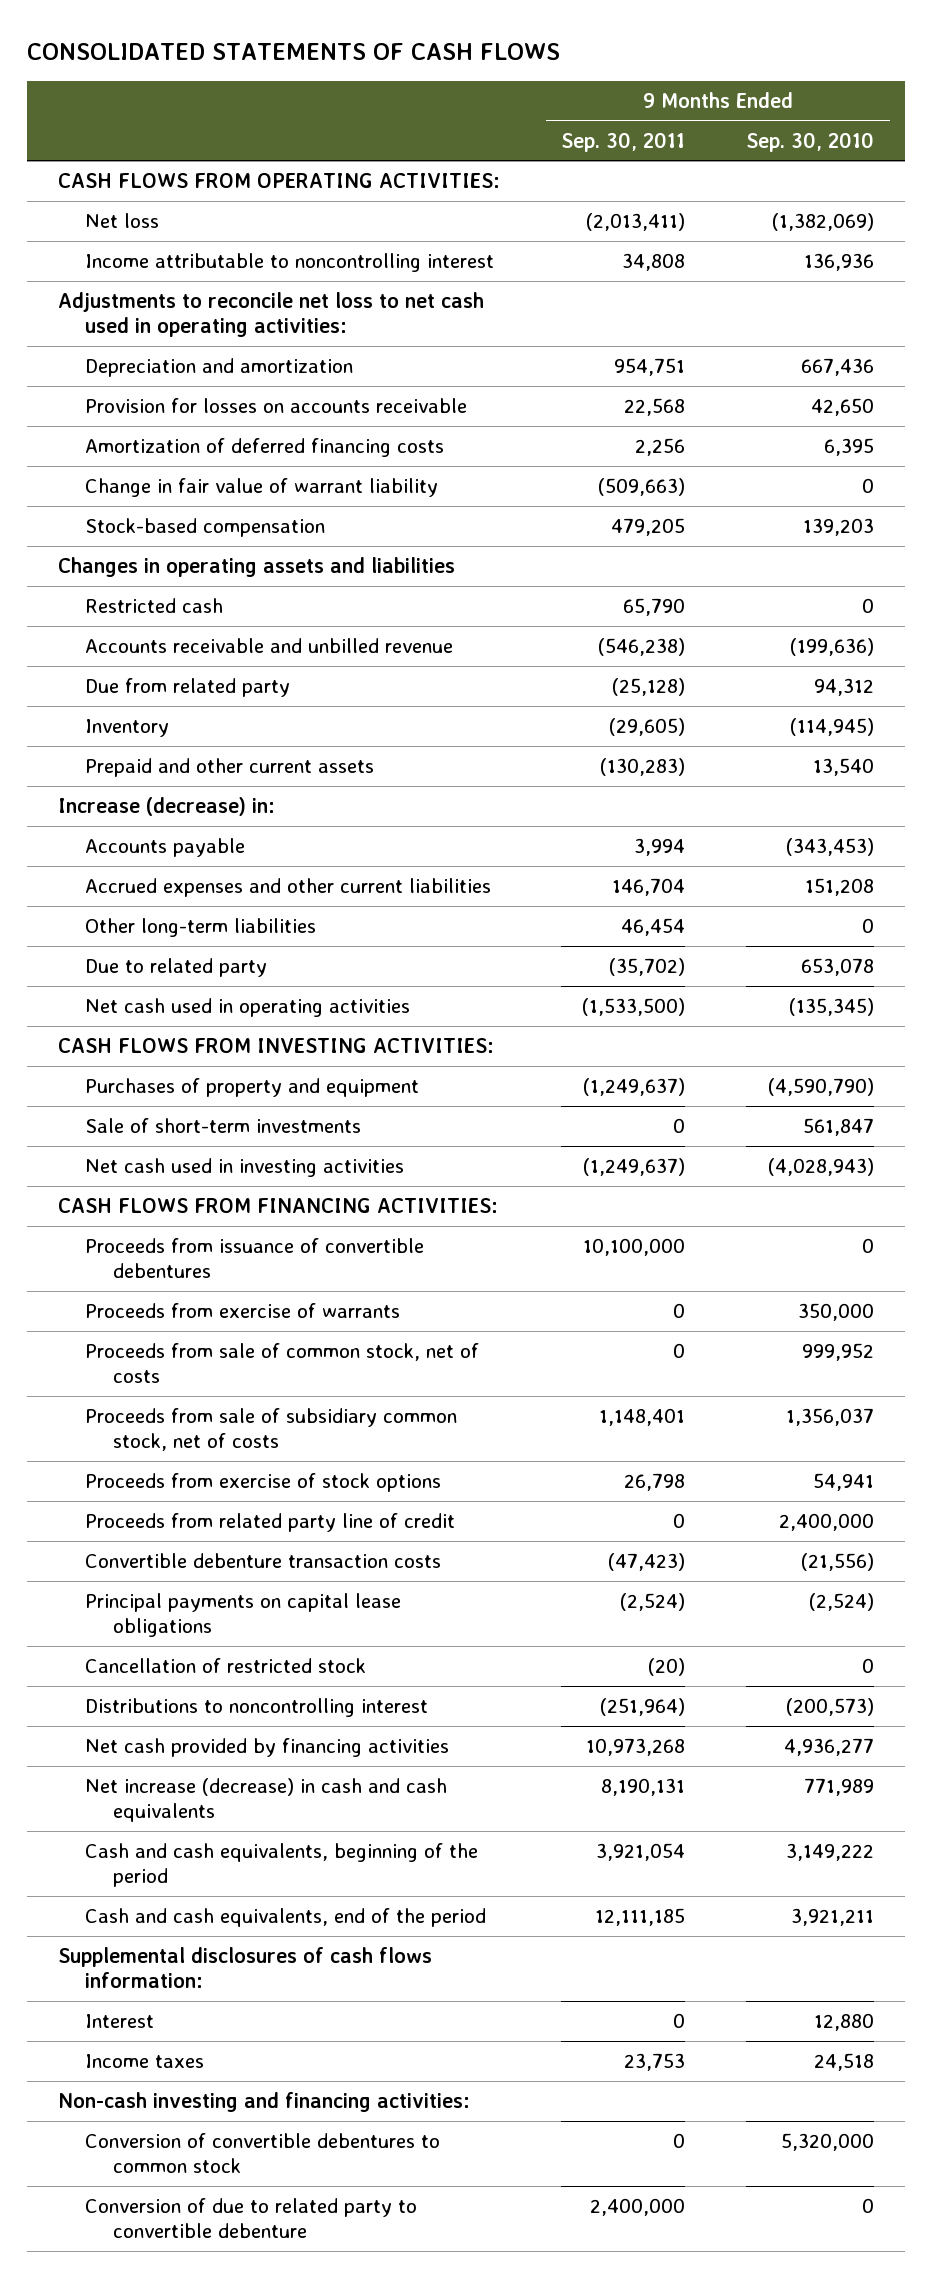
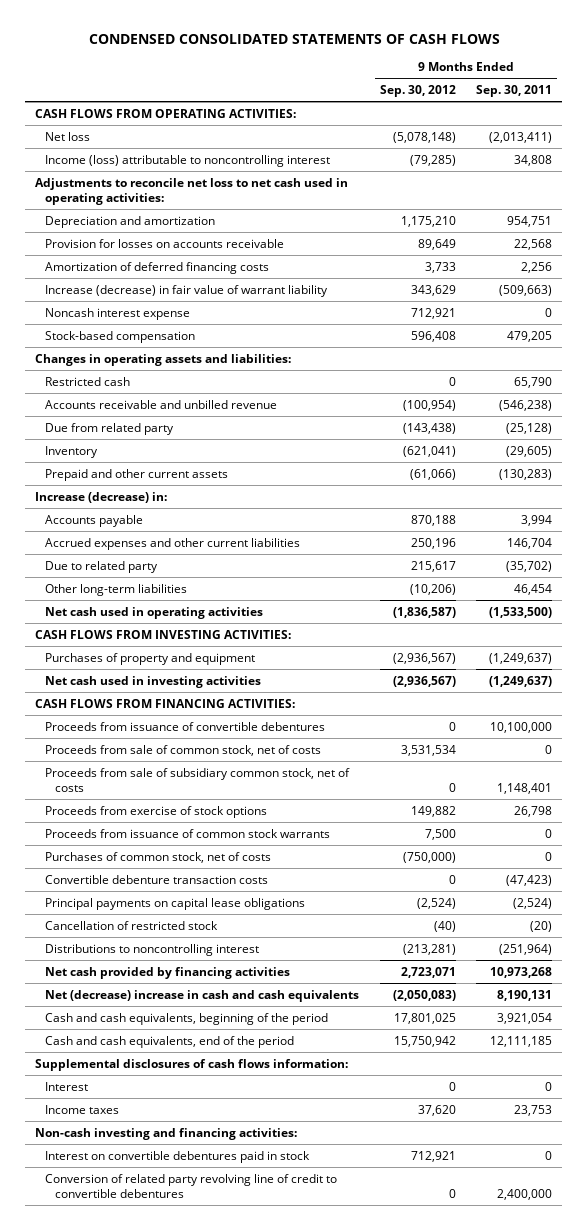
[26,42,560,60] CONSOLIDATED STATEMENTS OF CASH FLOWS -> [88,33,500,44] CONDENSED CONSOLIDATED STATEMENTS OF CASH FLOWS
[746,131,875,152] Sep. 30, 2010 -> none
none -> [379,85,456,98] Sep. 30, 2012
[85,253,495,273] Income attributable to noncontrolling interest -> [45,154,331,167] Income (loss) attributable to noncontrolling interest
[85,478,439,498] Change in fair value of warrant liability -> [45,284,329,297] Increase (decrease) in fair value of warrant liability
none -> [45,307,191,320] Noncash interest expense
[57,557,455,578] Changes in operating assets and liabilities -> [35,353,292,366] Changes in operating assets and liabilities:
[85,918,317,938] Other long-term liabilities -> [45,583,188,596] Other long-term liabilities
[85,1118,362,1134] Sale of short-term investments -> none
[85,1303,401,1319] Proceeds from exercise of warrants -> none
[85,1513,456,1533] Proceeds from related party line of credit -> none
none -> [45,828,331,838] Proceeds from issuance of common stock warrants
none -> [45,851,272,863] Purchases of common stock, net of costs
[85,1778,448,1822] Net increase (decrease) in cash and cash equivalents -> [45,989,360,1002] Net (decrease) increase in cash and cash equivalents
[85,2133,441,2173] Conversion of convertible debentures to common stock -> [45,1150,311,1163] Interest on convertible debentures paid in stock
[85,2198,418,2238] Conversion of due to related party to convertible debenture -> [45,1173,338,1198] Conversion of related party revolving line of credit to convertible debentures

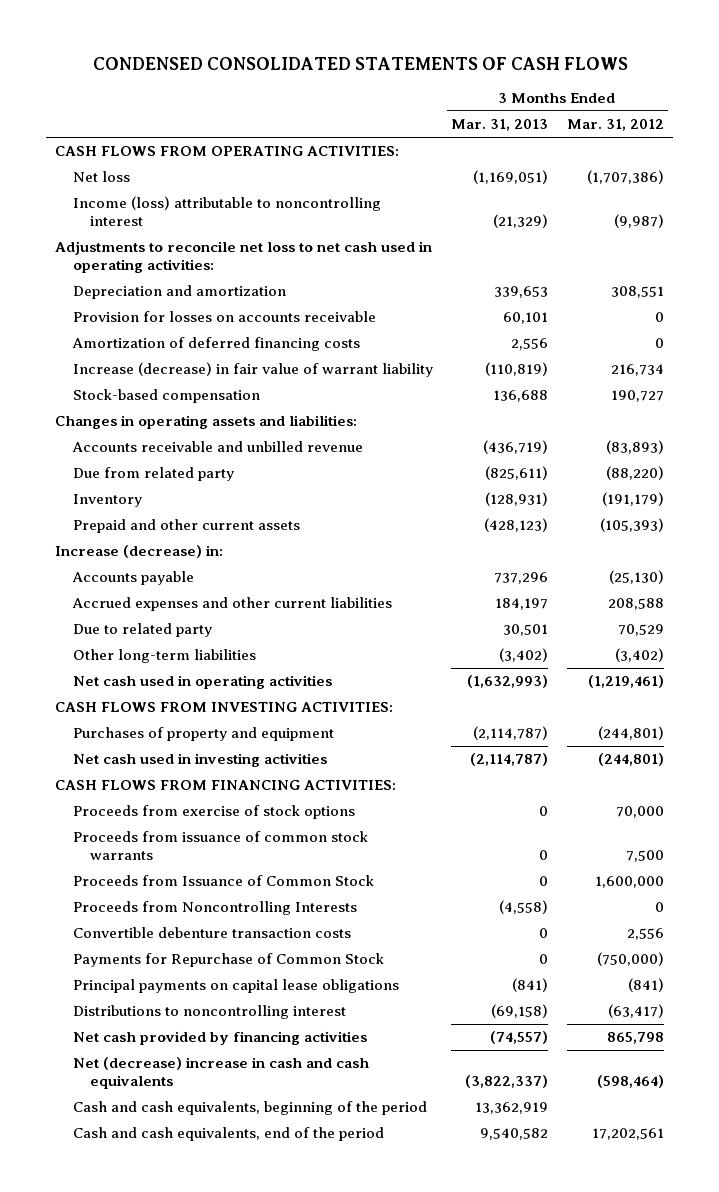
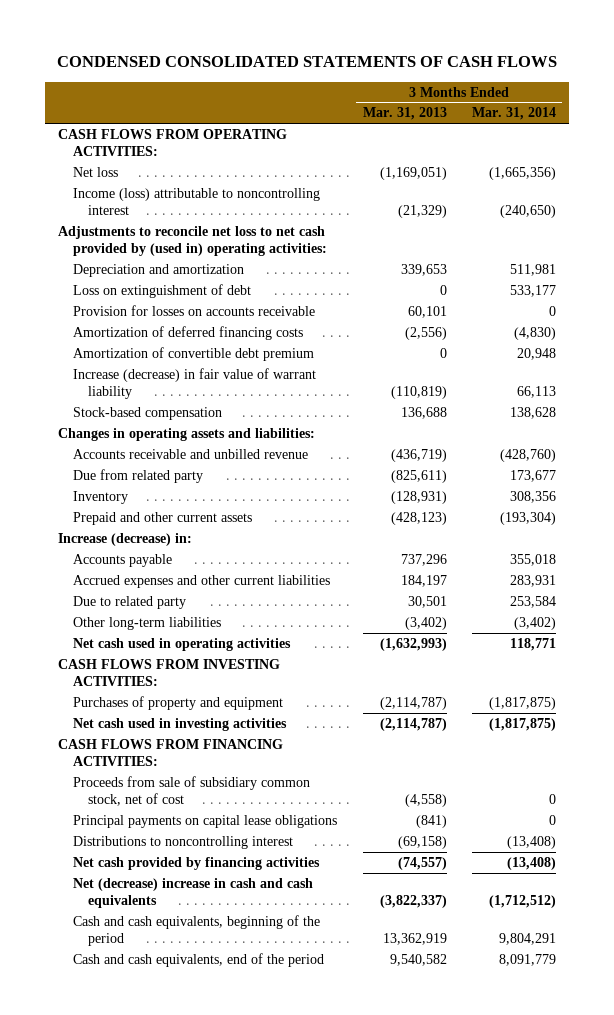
[566,119,664,132] Mar. 31, 2012 -> none
none -> [471,107,556,121] Mar. 31, 2014
[55,241,433,274] Adjustments to reconcile net loss to net cash used in operating activities: -> [58,225,328,256] Adjustments to reconcile net loss to net cash provided by (used in) operating activities:
none -> [73,283,252,298] Loss on extinguishment of debt
[511,338,549,351] 2,556 -> [404,326,447,340] (2,556)
none -> [73,346,315,361] Amortization of convertible debt premium
[72,805,355,820] Proceeds from exercise of stock options -> none
[72,831,368,861] Proceeds from issuance of common stock warrants -> none
[72,875,374,887] Proceeds from Issuance of Common Stock -> none
[72,927,351,939] Convertible debenture transaction costs -> none
[72,953,384,968] Payments for Repurchase of Common Stock -> none
[72,901,357,916] Proceeds from Noncontrolling Interests -> [73,775,311,806] Proceeds from sale of subsidiary common stock, net of cost

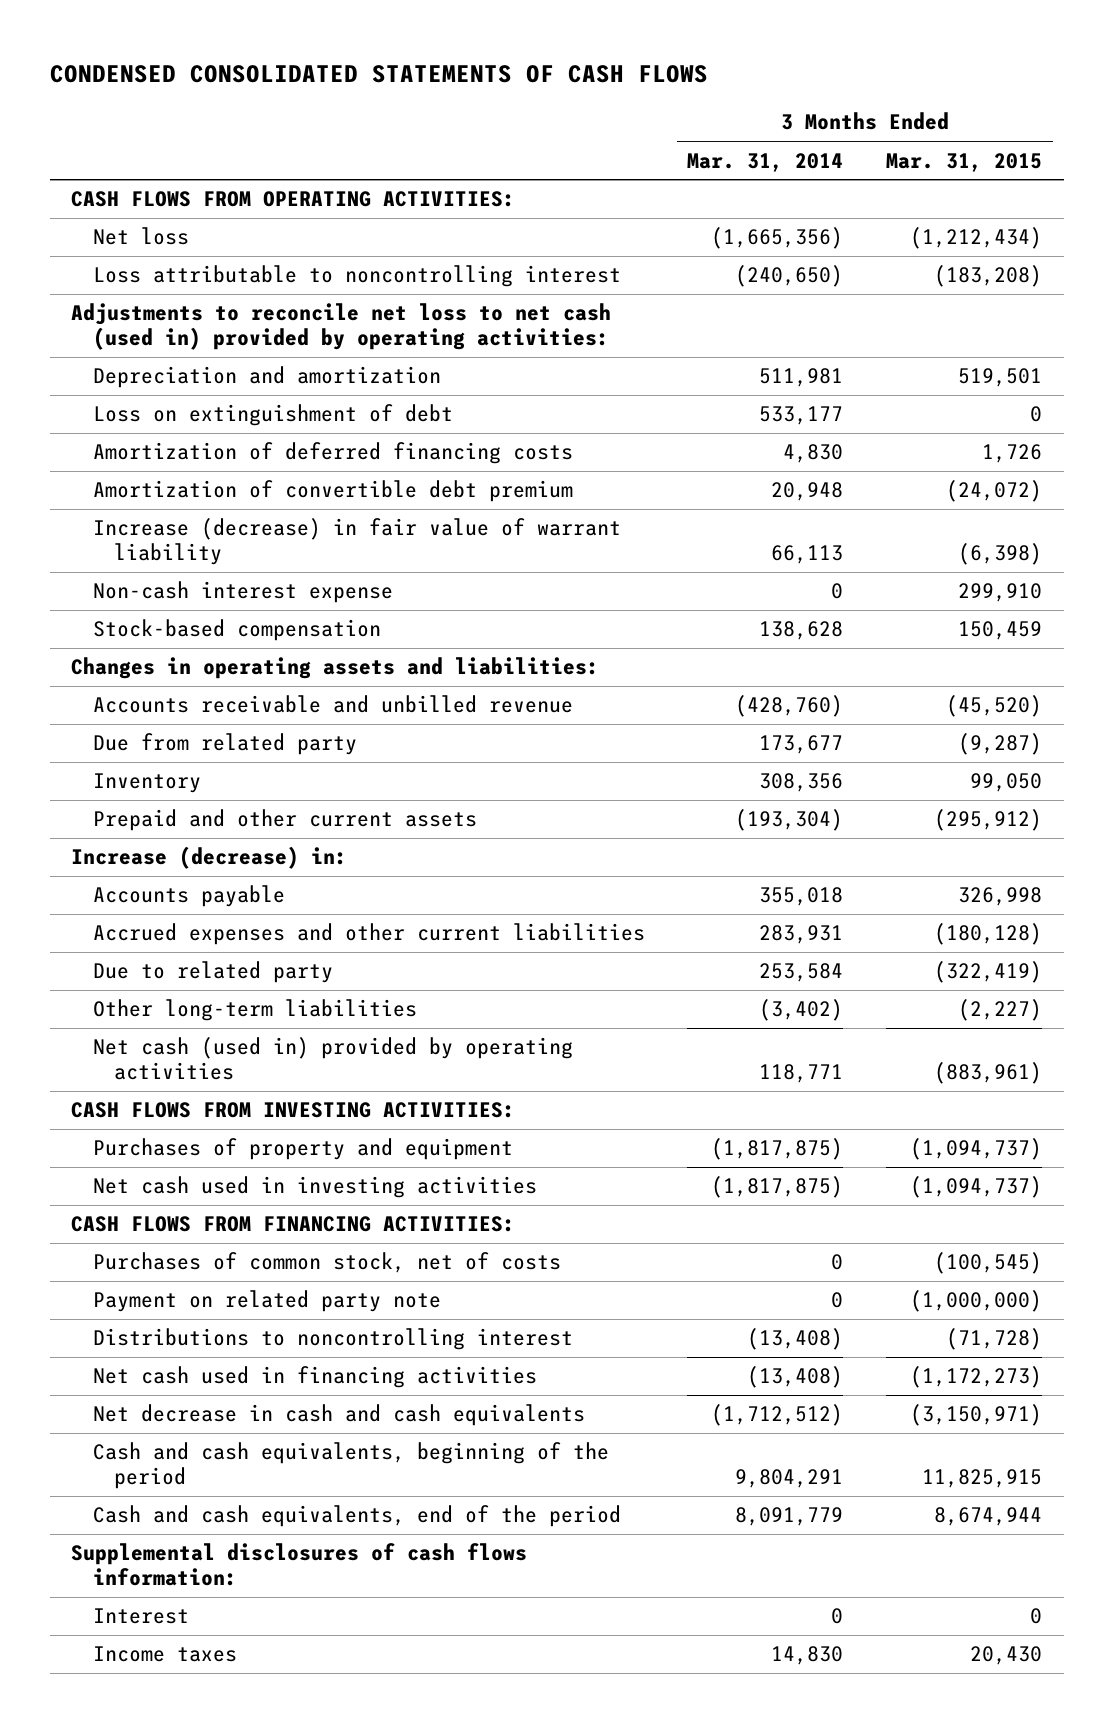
[362,107,447,121] Mar. 31, 2013 -> none
none -> [886,152,1043,172] Mar. 31, 2015
[73,187,321,215] Income (loss) attributable to noncontrolling interest -> [92,265,621,288] Loss attributable to noncontrolling interest
[58,225,328,256] Adjustments to reconcile net loss to net cash provided by (used in) operating activities: -> [71,303,612,351] Adjustments to reconcile net loss to net cash (used in) provided by operating activities:
[73,304,316,316] Provision for losses on accounts receivable -> none
[513,326,556,340] (4,830) -> [783,444,844,464] 4,830
none -> [92,581,393,604] Non-cash interest expense
[73,637,292,651] Net cash used in operating activities -> [92,1037,573,1081] Net cash (used in) provided by operating activities
[73,814,338,828] Principal payments on capital lease obligations -> none
[73,775,311,806] Proceeds from sale of subsidiary common stock, net of cost -> [92,1252,561,1274] Purchases of common stock, net of costs
none -> [92,1290,441,1313] Payment on related party note
[73,856,321,870] Net cash provided by financing activities -> [92,1366,537,1389] Net cash used in financing activities
[73,877,314,908] Net (decrease) increase in cash and cash equivalents -> [92,1404,585,1427] Net decrease in cash and cash equivalents
none -> [71,1543,528,1587] Supplemental disclosures of cash flows information:
none -> [92,1608,189,1625] Interest
none -> [92,1646,237,1663] Income taxes

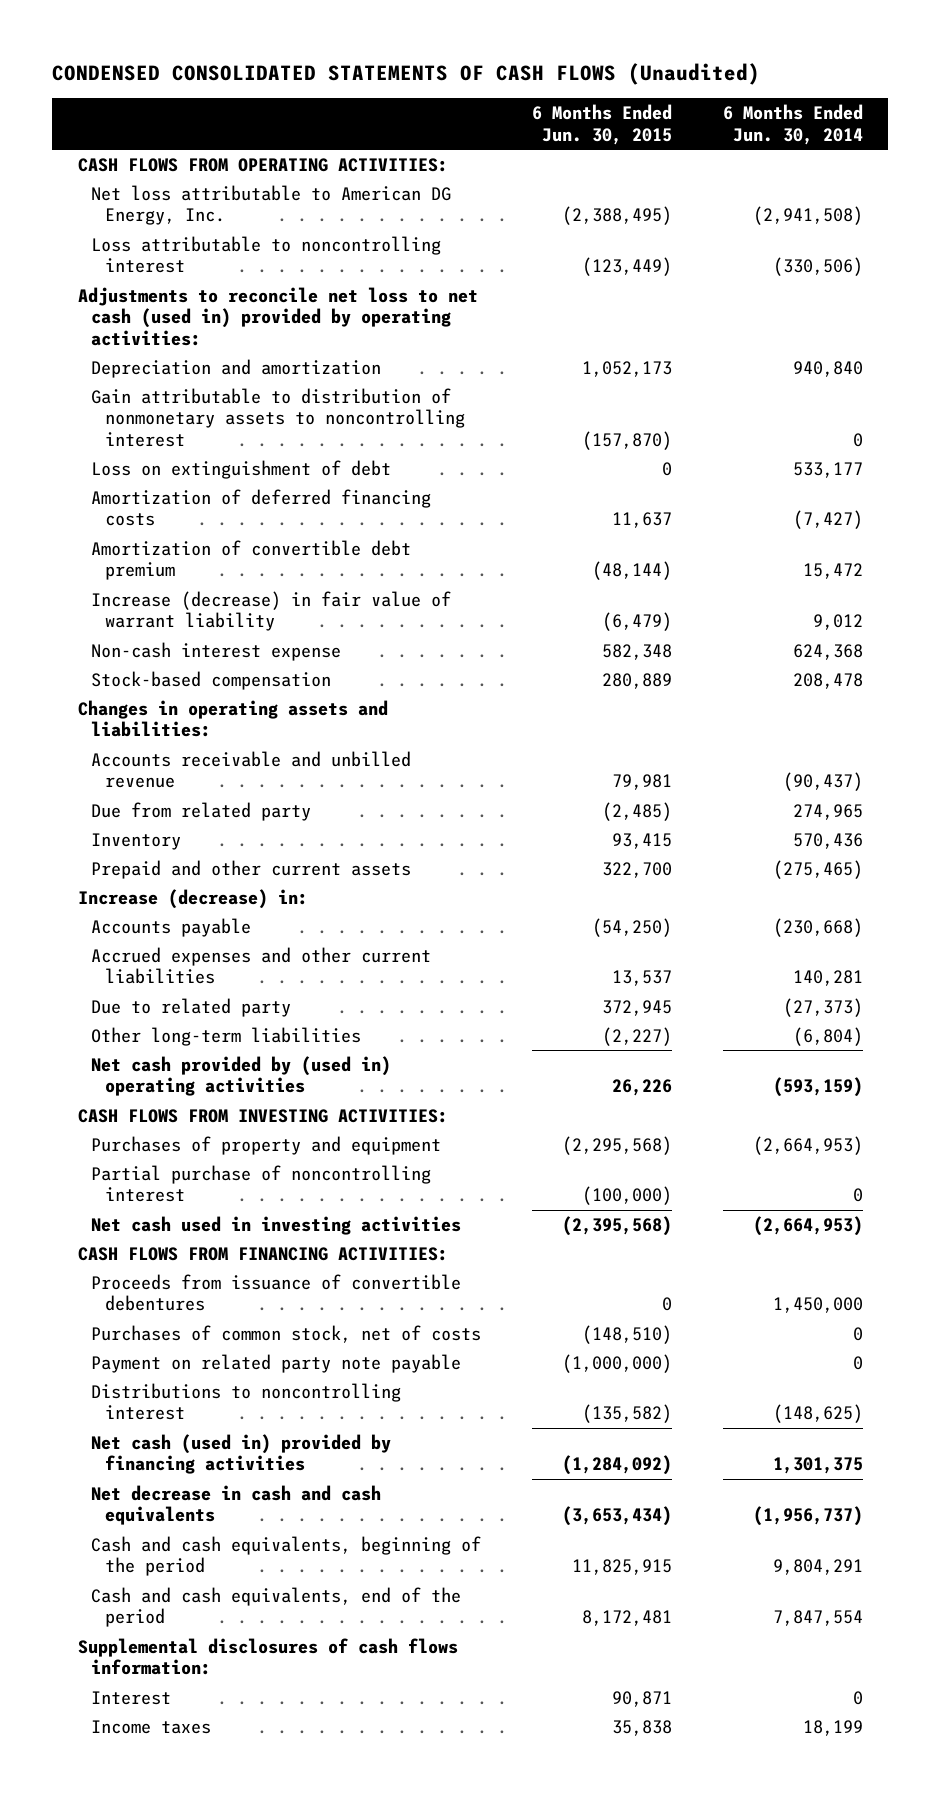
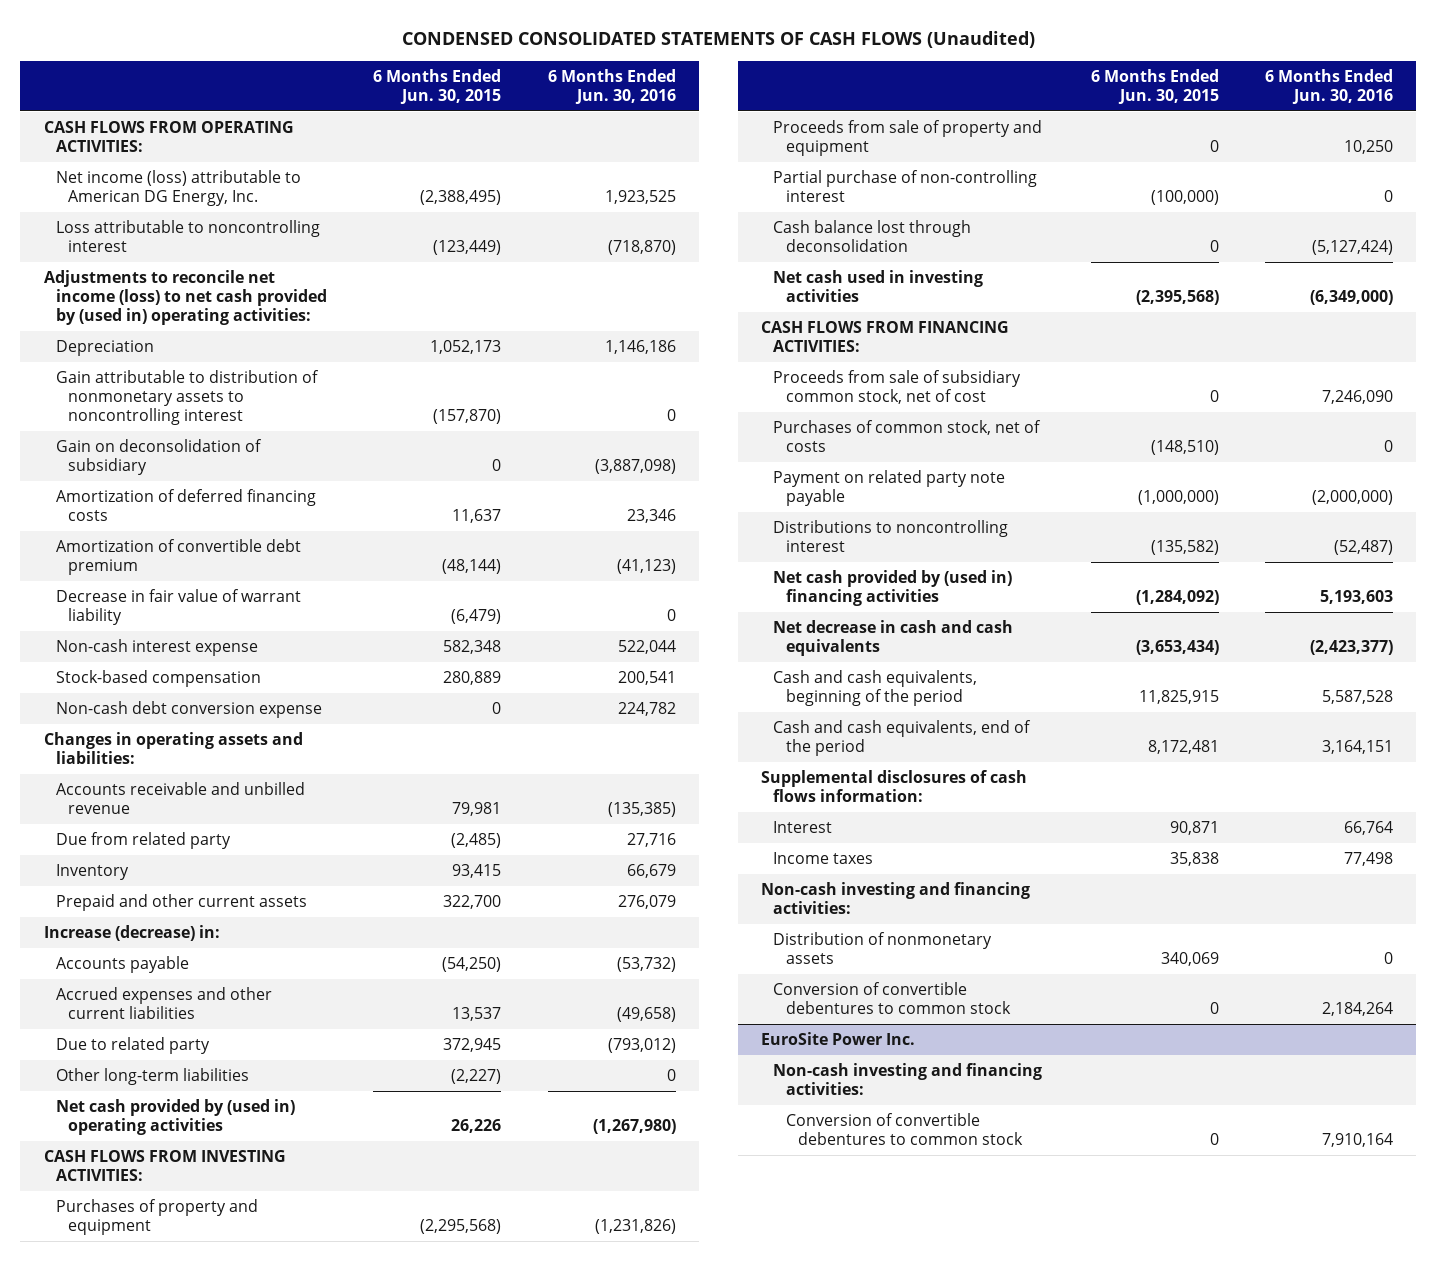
[722,104,863,145] 6 Months Ended Jun. 30, 2014 -> none
none -> [547,68,676,104] 6 Months Ended Jun. 30, 2016
[91,184,452,226] Net loss attributable to American DG Energy, Inc. -> [55,170,301,207] Net income (loss) attributable to American DG Energy, Inc.
[77,286,478,346] Adjustments to reconcile net loss to net cash (used in) provided by operating activities: -> [43,270,327,326] Adjustments to reconcile net income (loss) to net cash provided by (used in) operating activities:
[91,358,382,378] Depreciation and amortization -> [55,340,154,357] Depreciation
[91,459,392,479] Loss on extinguishment of debt -> none
none -> [55,439,262,476] Gain on deconsolidation of subsidiary
[91,590,452,632] Increase (decrease) in fair value of warrant liability -> [55,589,301,626] Decrease in fair value of warrant liability
none -> [55,701,322,719] Non-cash debt conversion expense
none -> [773,120,1043,157] Proceeds from sale of property and equipment
[91,1164,432,1203] Partial purchase of noncontrolling interest -> [773,170,1038,203] Partial purchase of non-controlling interest
none -> [773,220,972,253] Cash balance lost through deconsolidation
[91,1273,462,1312] Proceeds from issuance of convertible debentures -> none
none -> [773,370,1022,405] Proceeds from sale of subsidiary common stock, net of cost
[91,1433,392,1475] Net cash (used in) provided by financing activities -> [773,570,1013,607] Net cash provided by (used in) financing activities
none -> [761,882,1031,915] Non-cash investing and financing activities:
none -> [773,932,993,965] Distribution of nonmonetary assets
none -> [773,982,1011,1015] Conversion of convertible debentures to common stock
none -> [761,1032,916,1046] EuroSite Power Inc.
none -> [773,1063,1043,1096] Non-cash investing and financing activities:
none -> [785,1113,1023,1146] Conversion of convertible debentures to common stock

